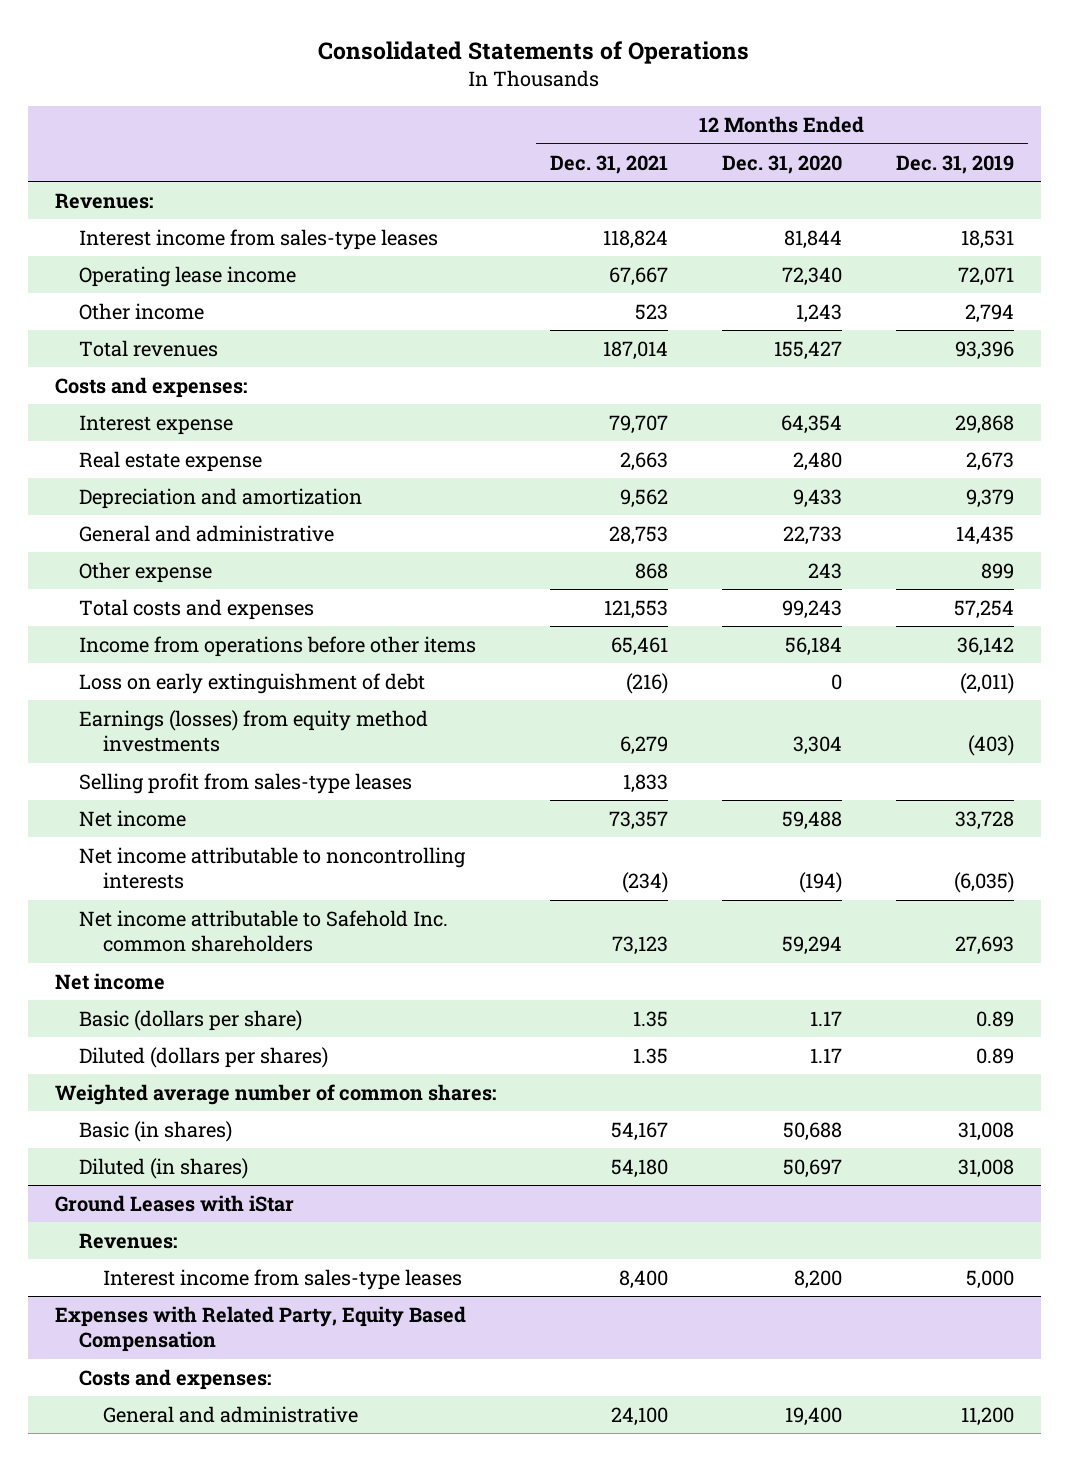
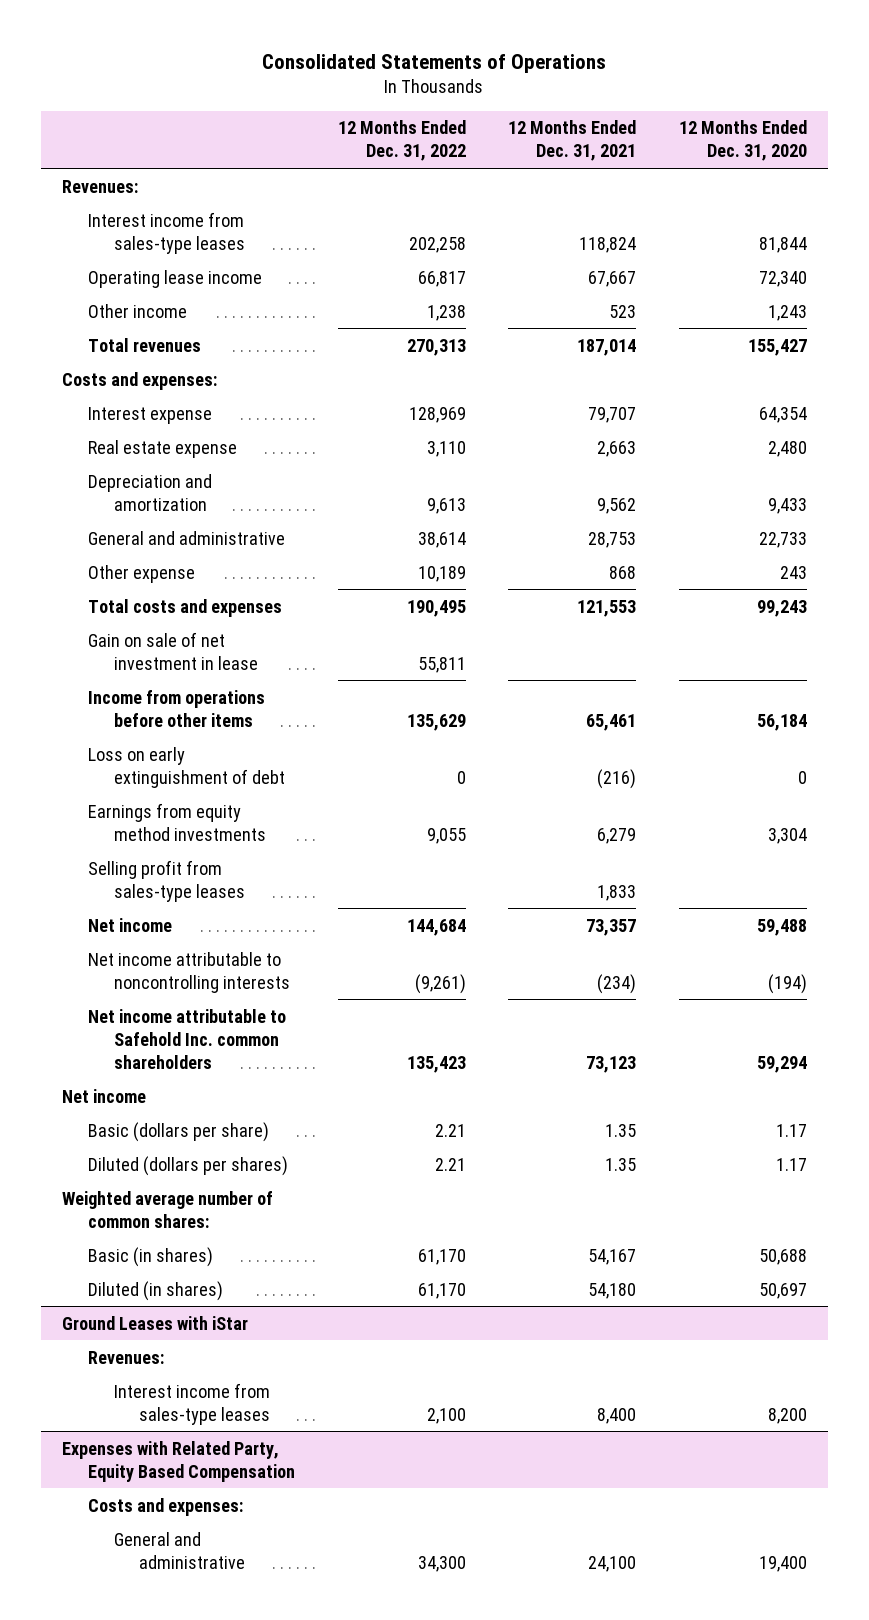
[896,154,1015,174] Dec. 31, 2019 -> none
none -> [337,120,466,162] 12 Months Ended Dec. 31, 2022
none -> [87,631,258,670] Gain on sale of net investment in lease
[78,709,428,753] Earnings (losses) from equity method investments -> [87,802,266,841] Earnings from equity method investments

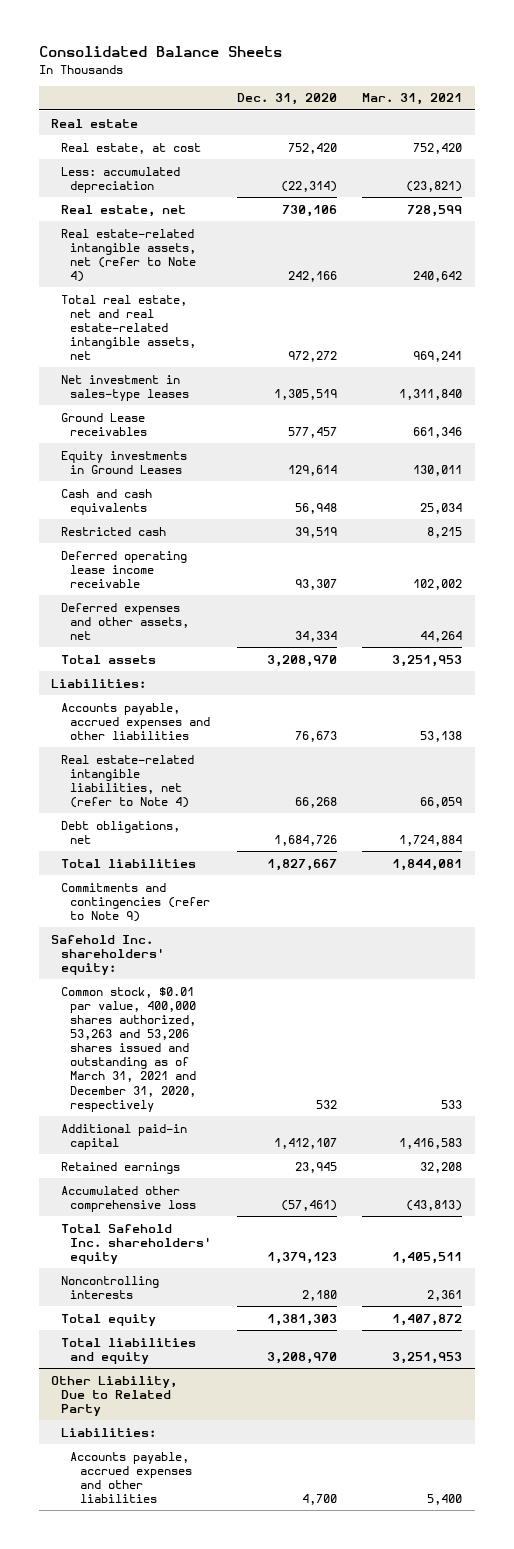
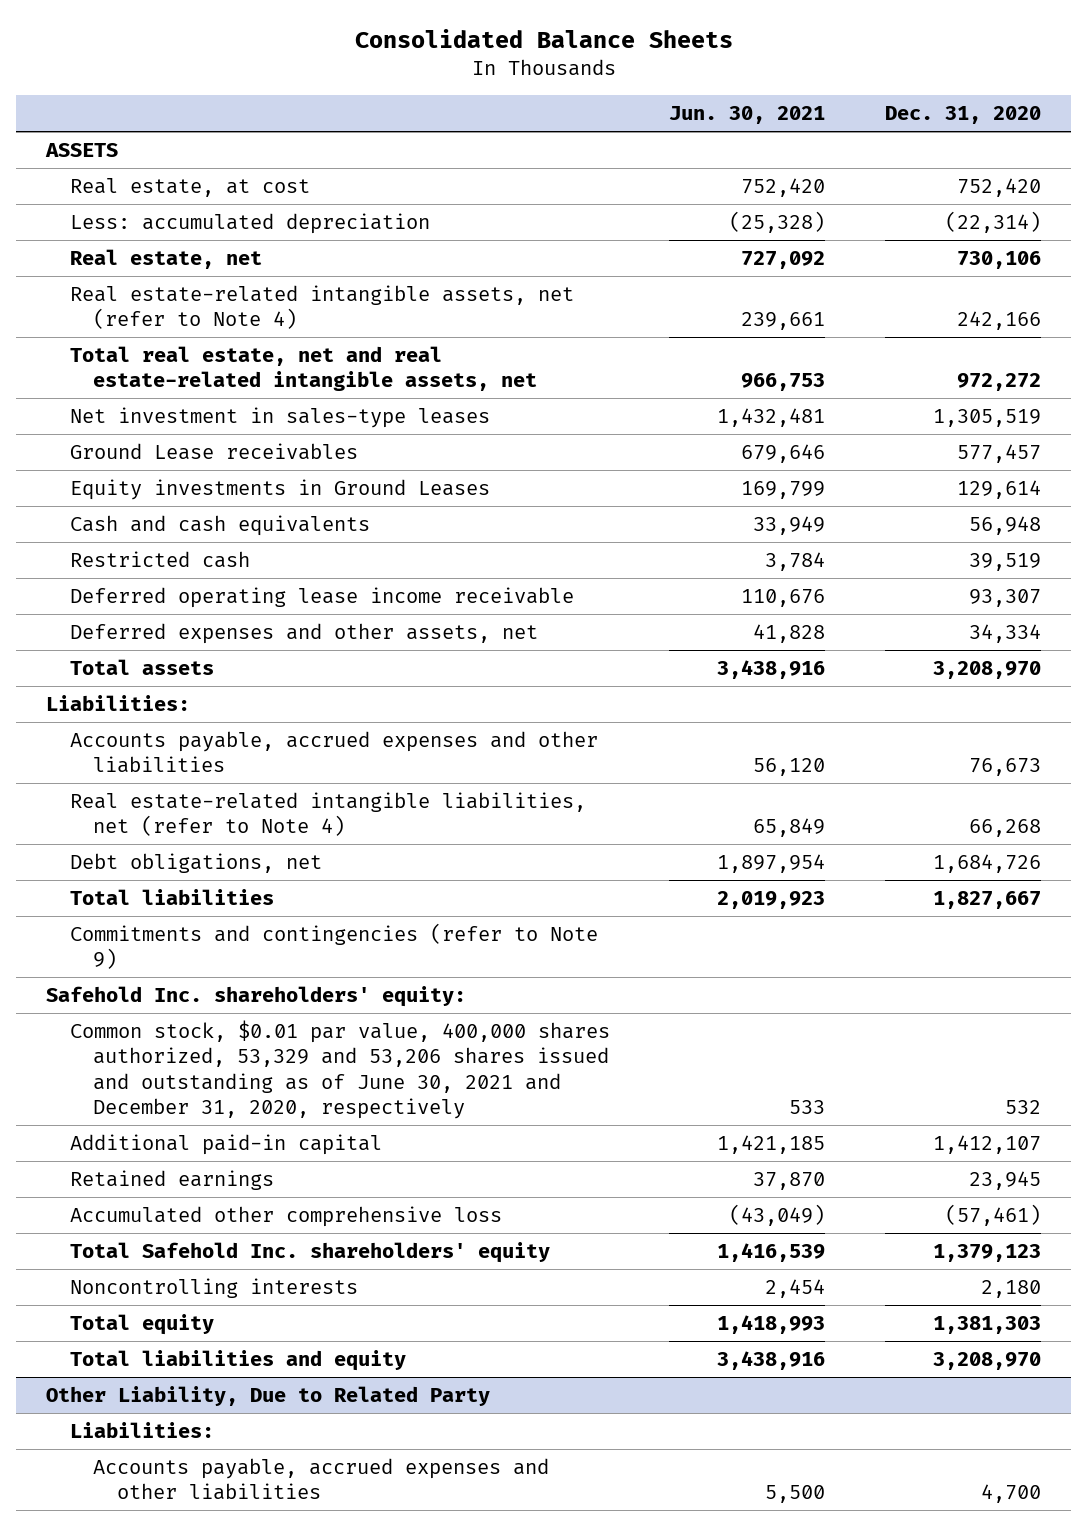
[362,93,463,106] Mar. 31, 2021 -> none
none -> [669,106,826,125] Jun. 30, 2021
[51,118,139,128] Real estate -> none
none -> [45,143,119,158] ASSETS
[60,986,197,1112] Common stock, $0.01 par value, 400,000 shares authorized, 53,263 and 53,206 shares issued and outstanding as of March 31, 2021 and December 31, 2020, respectively -> [69,1020,610,1119] Common stock, $0.01 par value, 400,000 shares authorized, 53,329 and 53,206 shares issued and outstanding as of June 30, 2021 and December 31, 2020, respectively

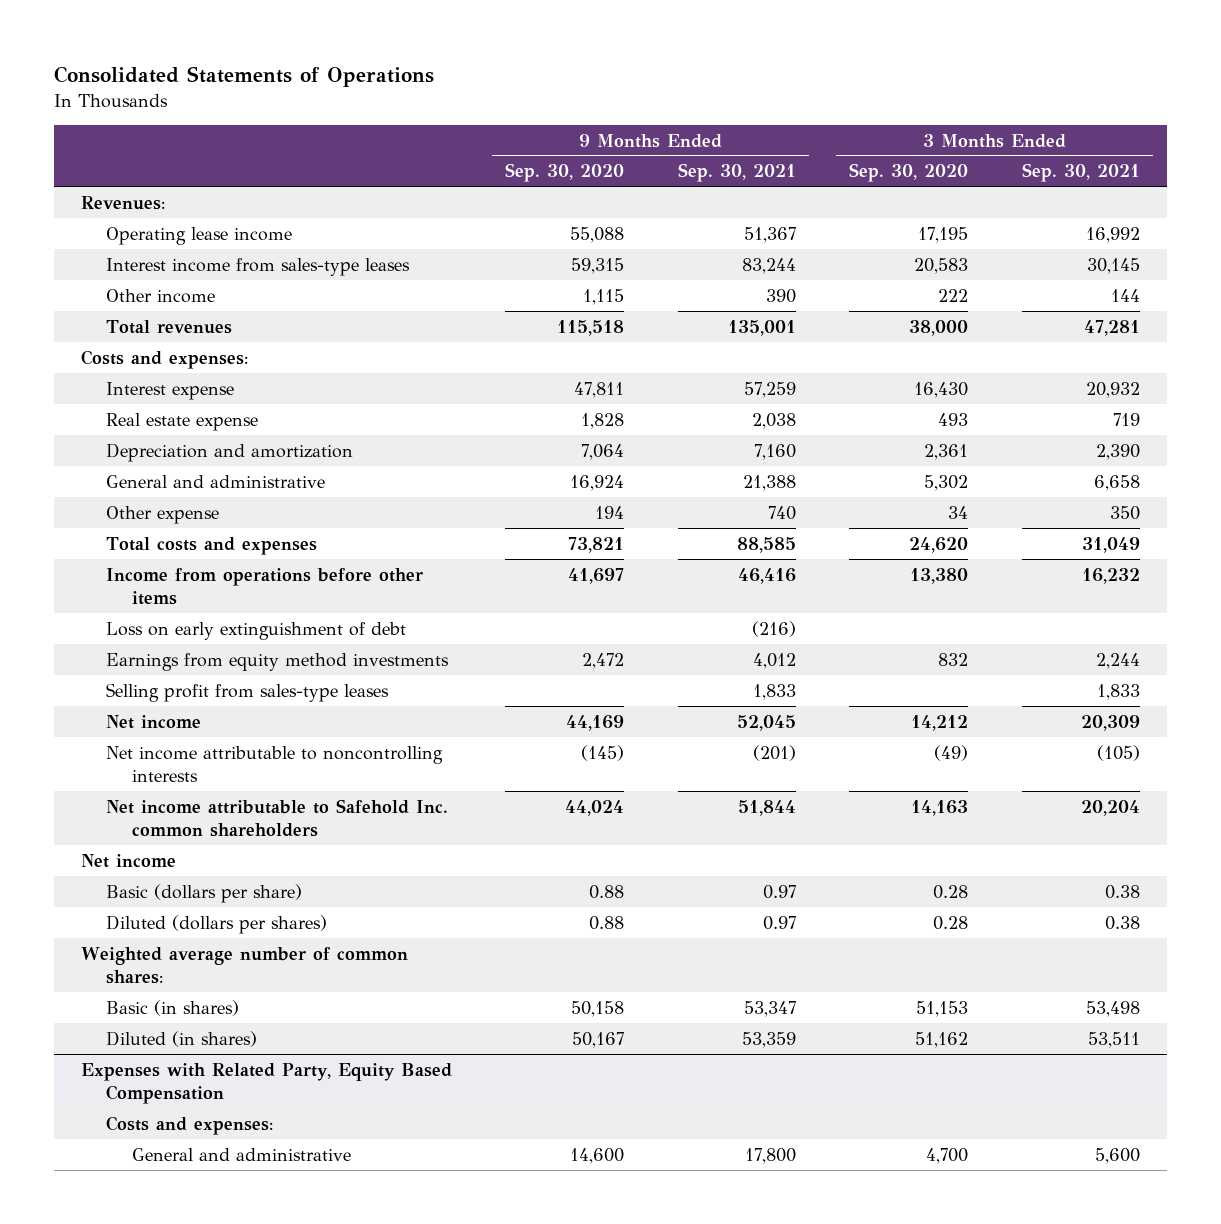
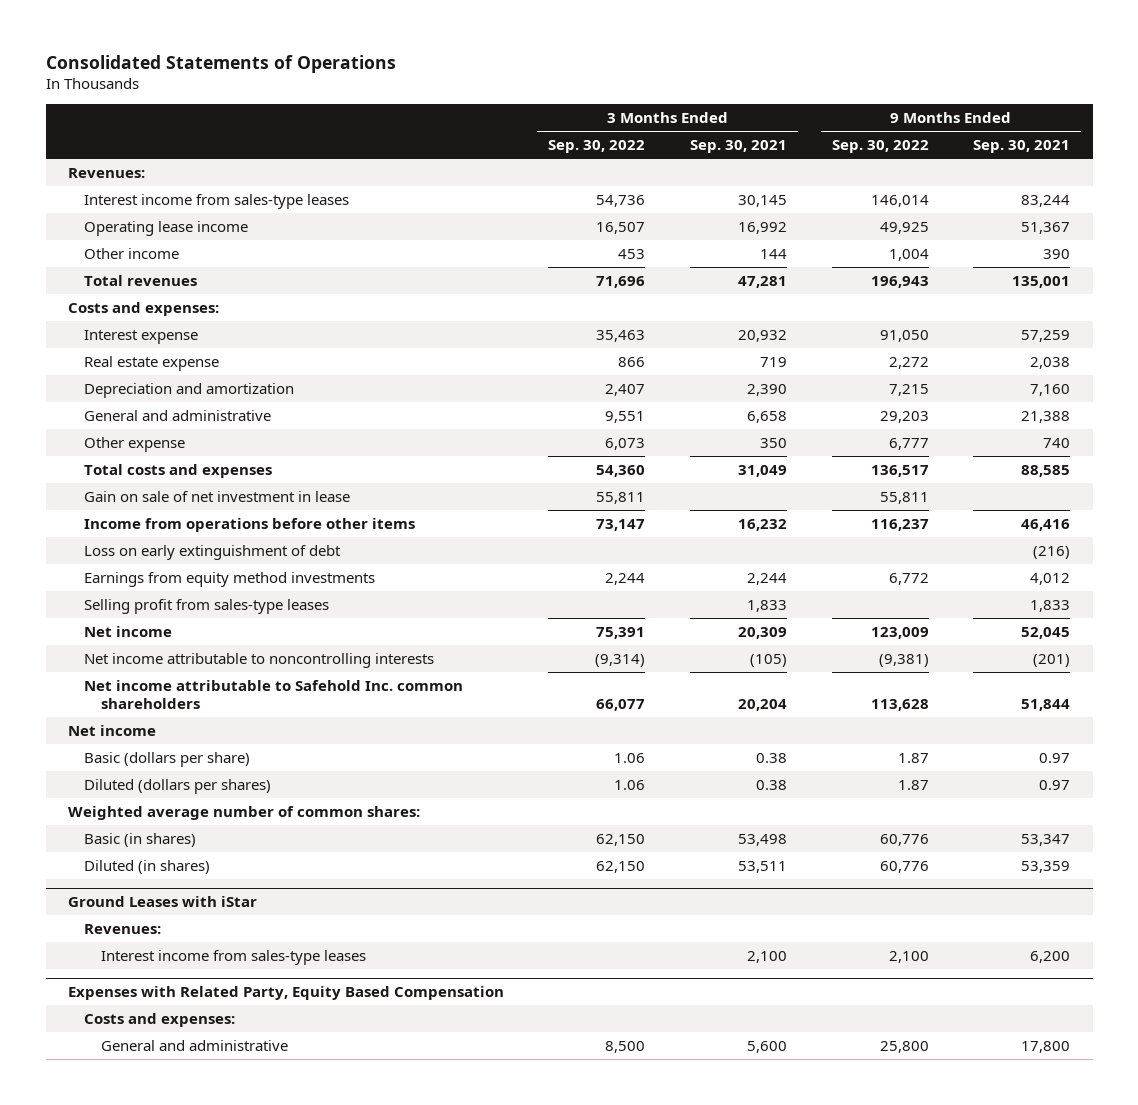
[505,163,625,183] Sep. 30, 2020 -> none
[849,163,969,183] Sep. 30, 2020 -> none
none -> [548,140,646,154] Sep. 30, 2022
none -> [831,140,929,154] Sep. 30, 2022
[106,226,293,245] Operating lease income -> [84,220,249,236] Operating lease income
none -> [84,490,351,502] Gain on sale of net investment in lease
none -> [67,895,257,907] Ground Leases with iStar
none -> [84,923,162,934] Revenues:
none -> [100,949,366,965] Interest income from sales-type leases

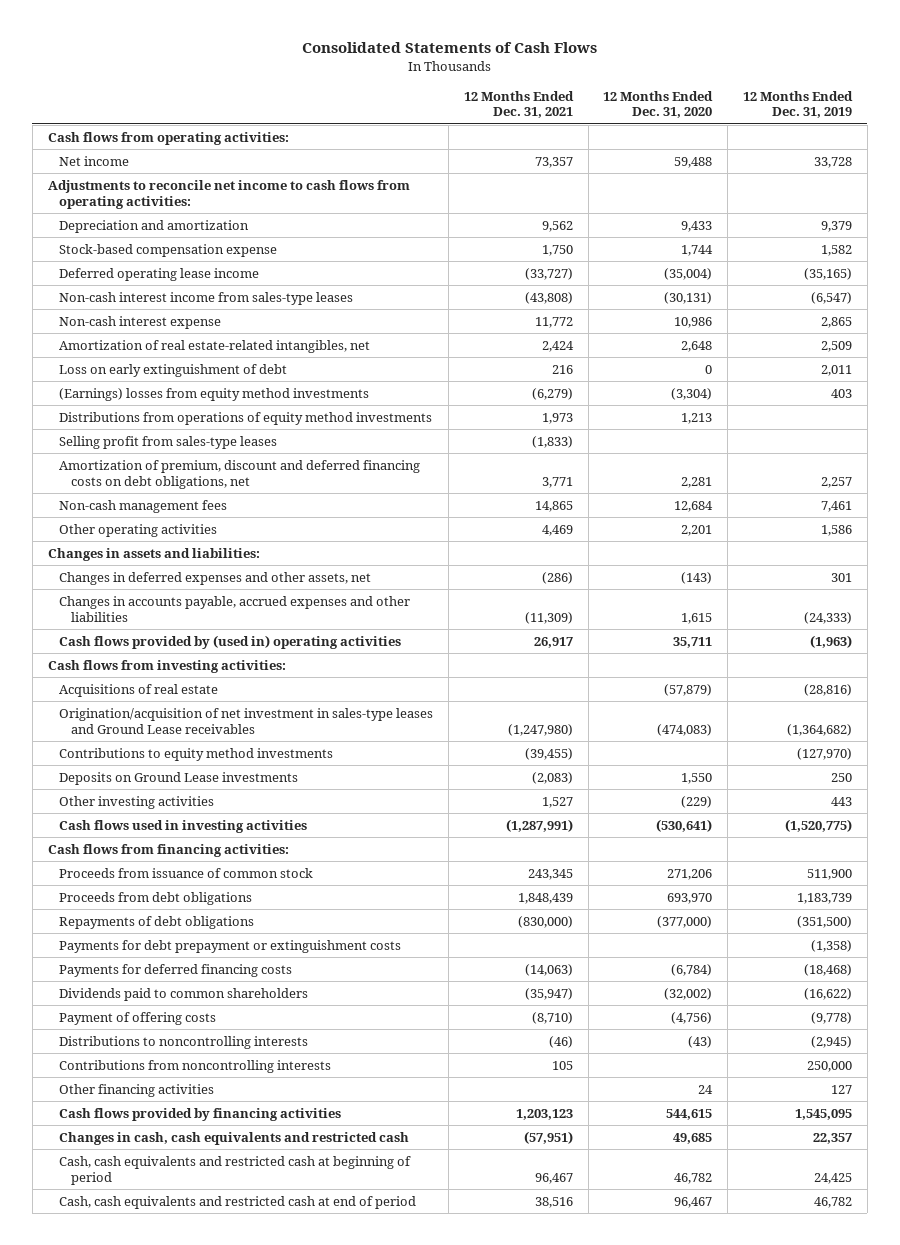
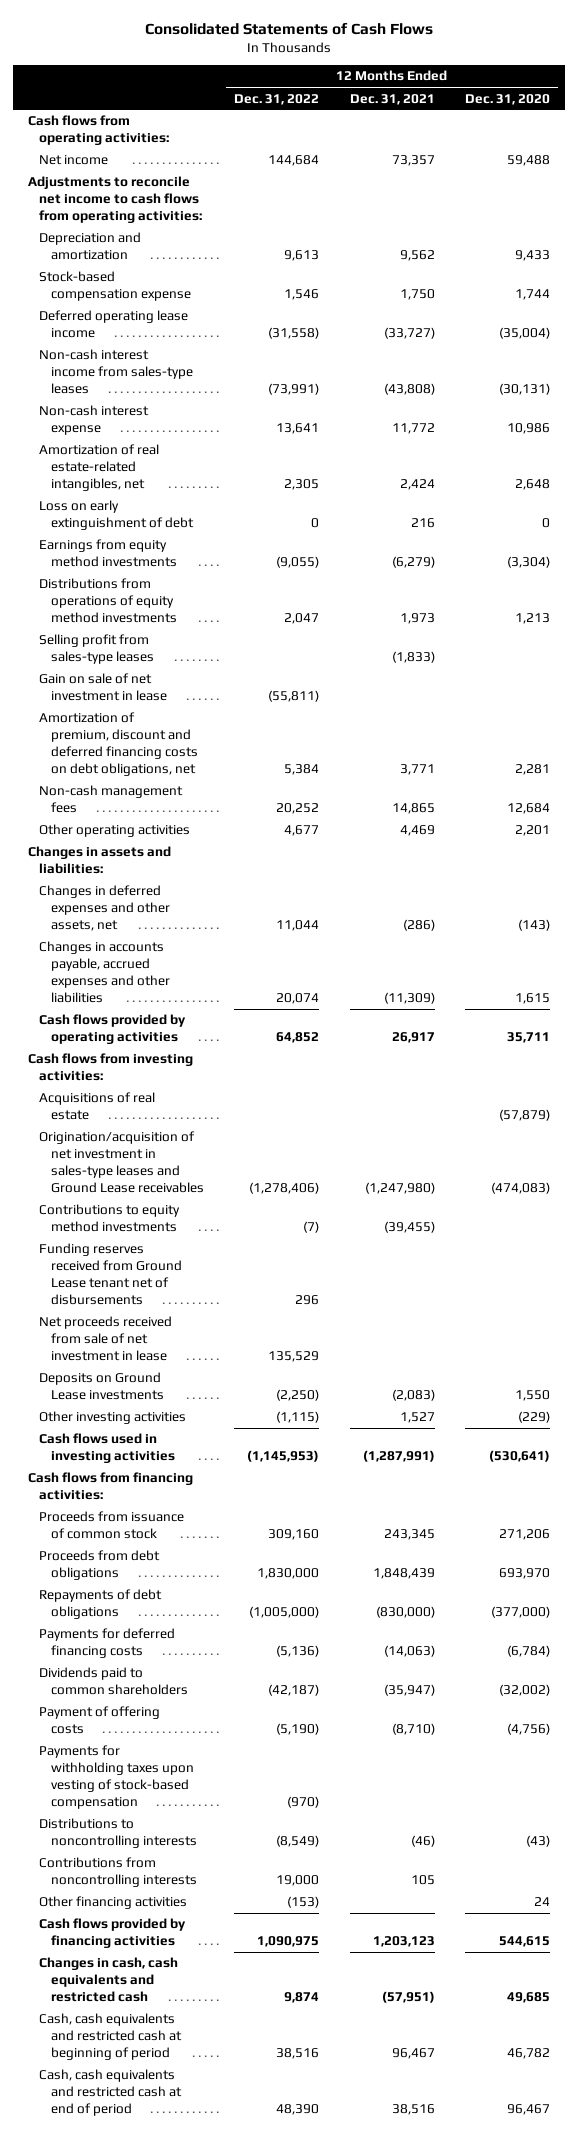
[743,90,854,119] 12 Months Ended Dec. 31, 2019 -> none
none -> [234,93,320,105] Dec. 31, 2022
[59,387,370,401] (Earnings) losses from equity method investments -> [39,539,177,568] Earnings from equity method investments
none -> [39,673,167,702] Gain on sale of net investment in lease
[59,634,402,649] Cash flows provided by (used in) operating activities -> [39,1014,187,1045] Cash flows provided by operating activities
none -> [39,1243,182,1306] Funding reserves received from Ground Lease tenant net of disbursements
none -> [39,1316,173,1362] Net proceeds received from sale of net investment in lease
[59,939,402,953] Payments for debt prepayment or extinguishment costs -> none
none -> [39,1745,194,1810] Payments for withholding taxes upon vesting of stock-based compensation

